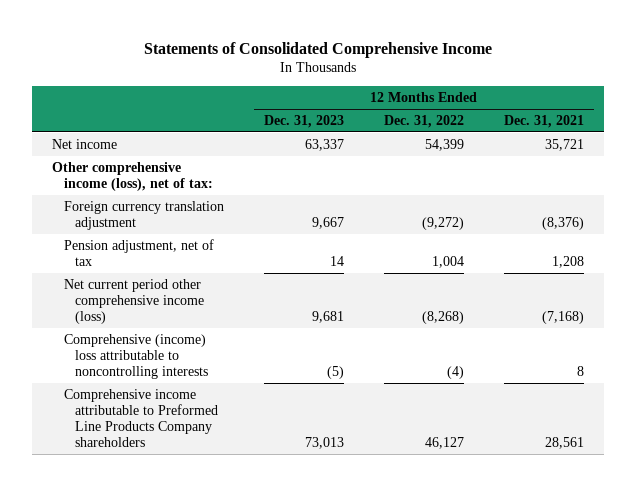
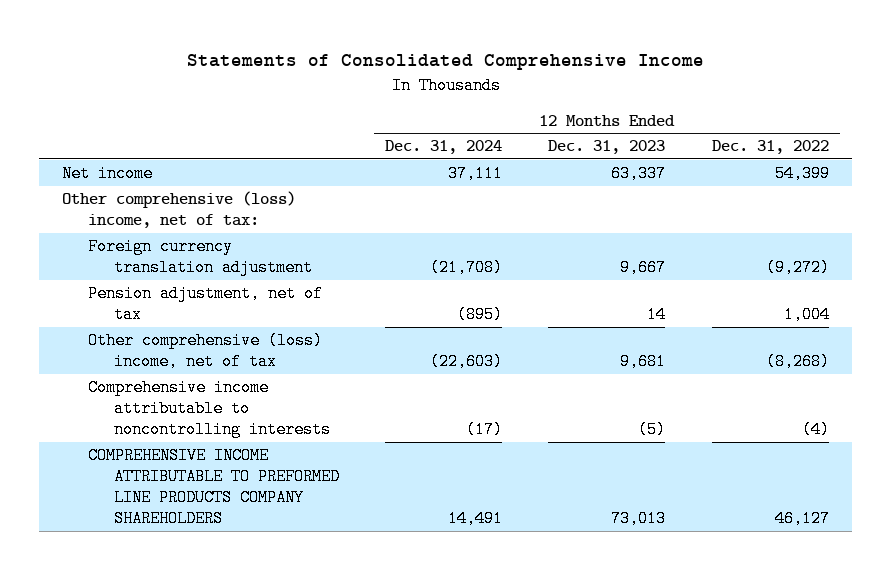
[503,115,584,129] Dec. 31, 2021 -> none
none -> [385,140,503,155] Dec. 31, 2024
[52,161,213,191] Other comprehensive income (loss), net of tax: -> [62,191,297,229] Other comprehensive (loss) income, net of tax:
[63,278,204,324] Net current period other comprehensive income (loss) -> [88,332,324,371] Other comprehensive (loss) income, net of tax
[63,333,208,379] Comprehensive (income) loss attributable to noncontrolling interests -> [88,379,331,439] Comprehensive income attributable to noncontrolling interests
[63,388,218,447] Comprehensive income attributable to Preformed Line Products Company shareholders -> [88,447,340,528] COMPREHENSIVE INCOME ATTRIBUTABLE TO PREFORMED LINE PRODUCTS COMPANY SHAREHOLDERS

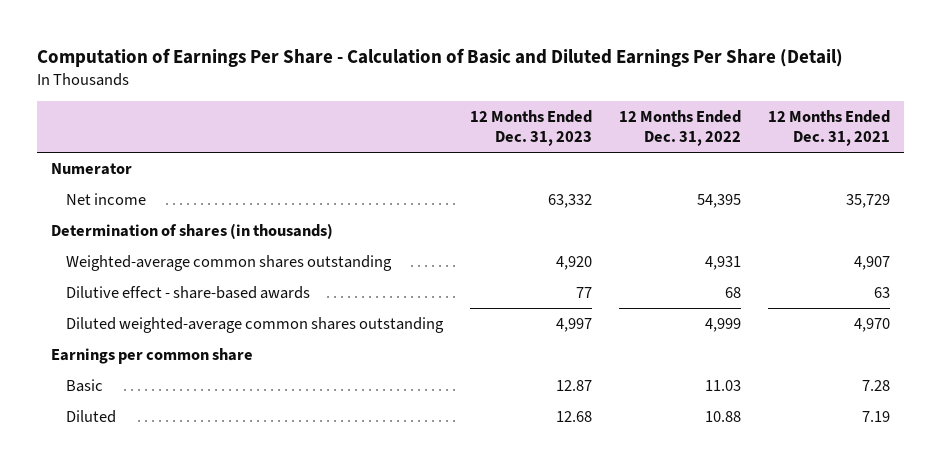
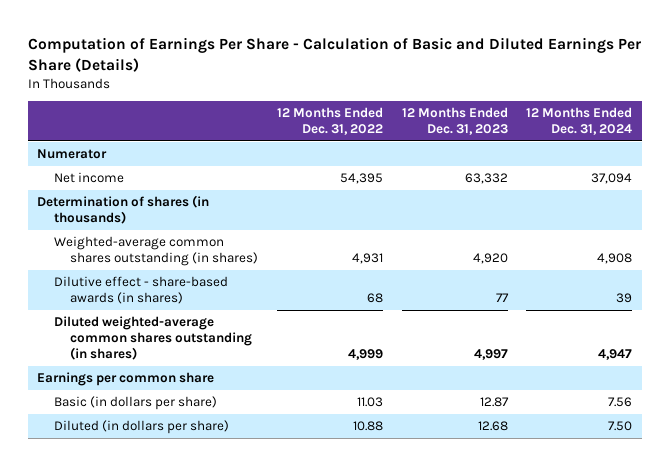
[37,47,844,67] Computation of Earnings Per Share - Calculation of Basic and Diluted Earnings Per Share (Detail) -> [28,36,642,72] Computation of Earnings Per Share - Calculation of Basic and Diluted Earnings Per Share (Details)
[768,110,891,147] 12 Months Ended Dec. 31, 2021 -> none
none -> [526,107,633,136] 12 Months Ended Dec. 31, 2024
[65,254,392,271] Weighted-average common shares outstanding -> [53,236,259,267] Weighted-average common shares outstanding (in shares)
[65,285,310,299] Dilutive effect - share-based awards -> [53,276,228,305] Dilutive effect - share-based awards (in shares)
[65,316,444,333] Diluted weighted-average common shares outstanding -> [53,316,253,361] Diluted weighted-average common shares outstanding (in shares)
[65,378,103,392] Basic -> [53,396,217,411] Basic (in dollars per share)
[65,409,116,423] Diluted -> [53,420,229,435] Diluted (in dollars per share)

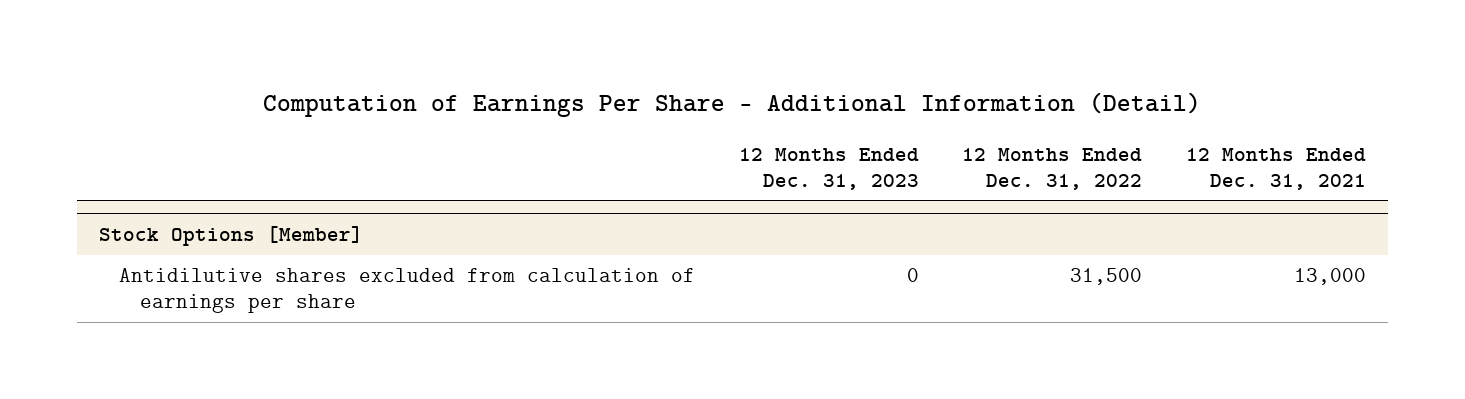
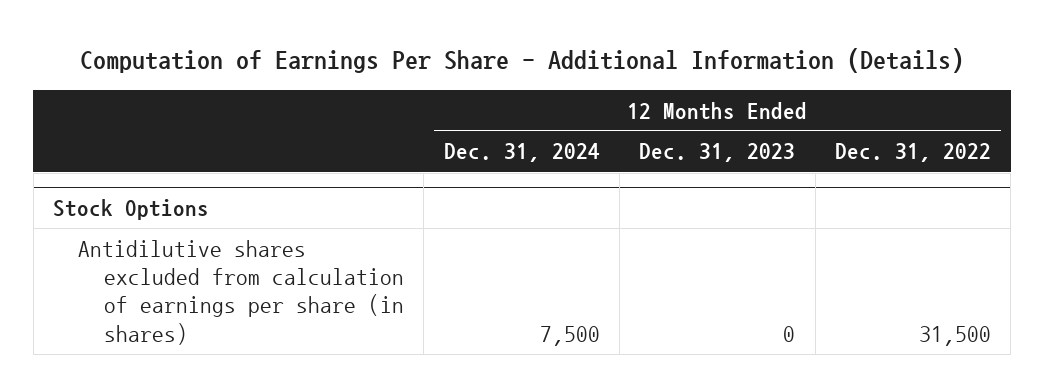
[263,92,1202,118] Computation of Earnings Per Share - Additional Information (Detail) -> [79,47,964,73] Computation of Earnings Per Share - Additional Information (Details)
[1186,147,1367,190] 12 Months Ended Dec. 31, 2021 -> none
none -> [443,143,600,163] Dec. 31, 2024
[98,226,363,247] Stock Options [Member] -> [52,198,209,220] Stock Options
[119,268,696,314] Antidilutive shares excluded from calculation of earnings per share -> [78,239,404,345] Antidilutive shares excluded from calculation of earnings per share (in shares)

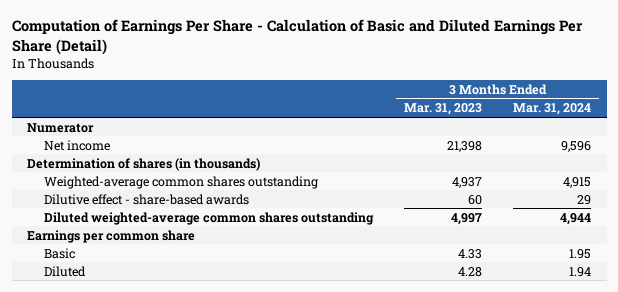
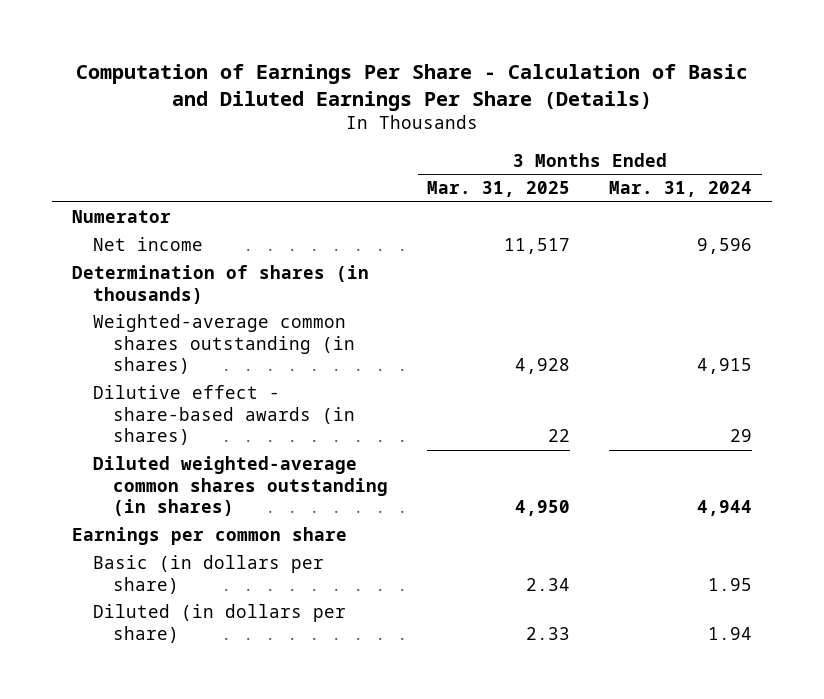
[11,19,583,55] Computation of Earnings Per Share - Calculation of Basic and Diluted Earnings Per Share (Detail) -> [75,64,748,112] Computation of Earnings Per Share - Calculation of Basic and Diluted Earnings Per Share (Details)
[404,103,483,116] Mar. 31, 2023 -> none
none -> [427,181,571,198] Mar. 31, 2025
[44,175,319,189] Weighted-average common shares outstanding -> [92,314,356,375] Weighted-average common shares outstanding (in shares)
[44,193,250,205] Dilutive effect - share-based awards -> [92,385,356,446] Dilutive effect - share-based awards (in shares)
[44,211,375,225] Diluted weighted-average common shares outstanding -> [92,456,389,517] Diluted weighted-average common shares outstanding (in shares)
[44,247,76,259] Basic -> [92,555,324,594] Basic (in dollars per share)
[44,265,87,277] Diluted -> [92,604,346,643] Diluted (in dollars per share)

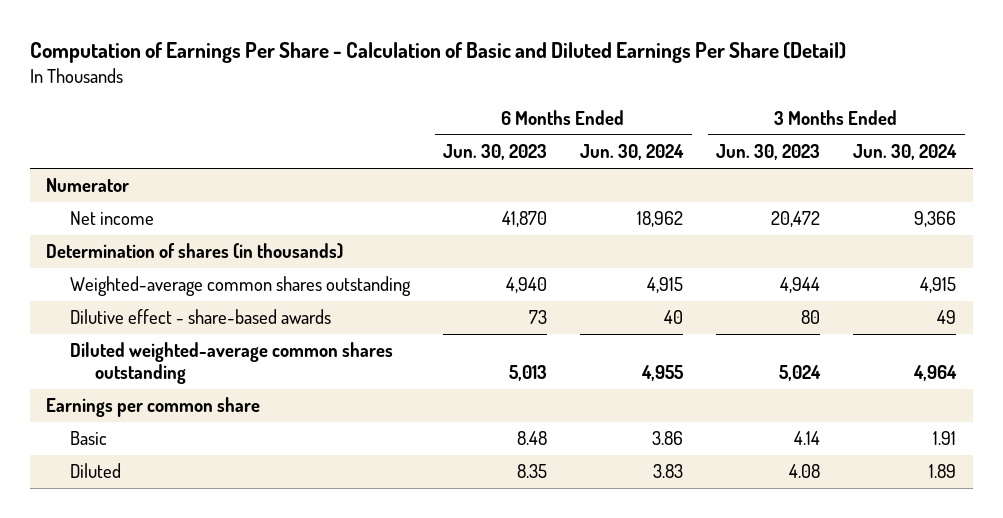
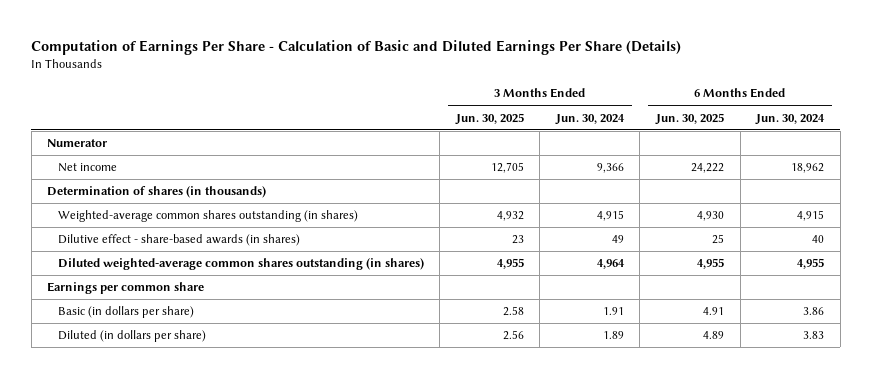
[29,42,846,64] Computation of Earnings Per Share - Calculation of Basic and Diluted Earnings Per Share (Detail) -> [31,39,682,55] Computation of Earnings Per Share - Calculation of Basic and Diluted Earnings Per Share (Details)
[443,144,548,161] Jun. 30, 2023 -> none
[716,144,821,161] Jun. 30, 2023 -> none
none -> [454,112,524,125] Jun. 30, 2025
none -> [655,112,725,125] Jun. 30, 2025
[70,276,412,297] Weighted-average common shares outstanding -> [57,210,358,223] Weighted-average common shares outstanding (in shares)
[70,309,332,325] Dilutive effect - share-based awards -> [57,234,300,247] Dilutive effect - share-based awards (in shares)
[70,342,394,385] Diluted weighted-average common shares outstanding -> [57,258,424,271] Diluted weighted-average common shares outstanding (in shares)
[70,431,108,446] Basic -> [57,306,194,319] Basic (in dollars per share)
[70,463,122,479] Diluted -> [57,330,206,343] Diluted (in dollars per share)

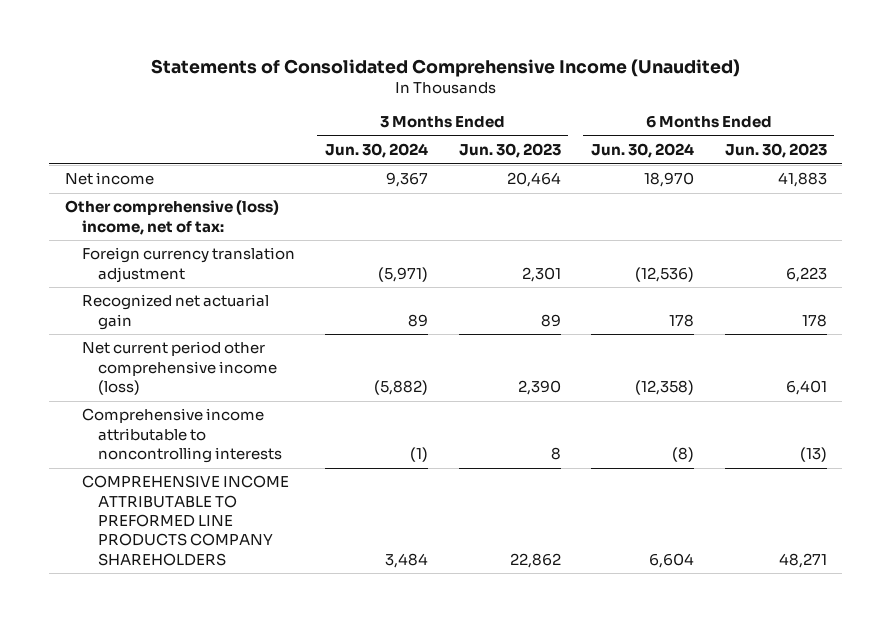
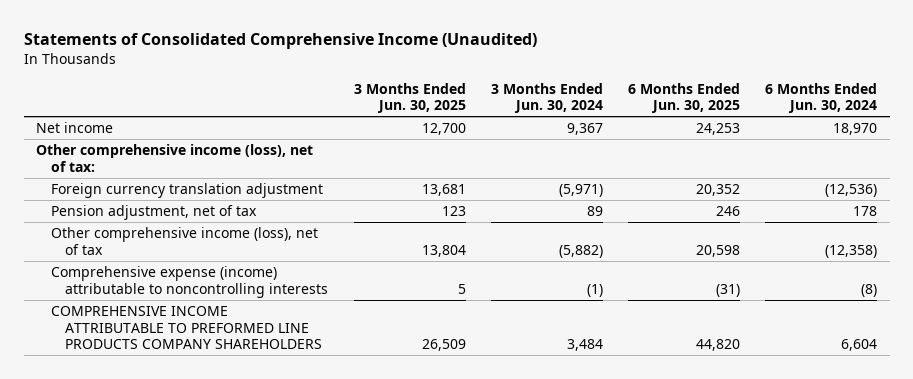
[458,143,561,159] Jun. 30, 2023 -> none
[724,143,827,159] Jun. 30, 2023 -> none
none -> [353,82,466,114] 3 Months Ended Jun. 30, 2025
none -> [627,82,740,114] 6 Months Ended Jun. 30, 2025
[64,200,279,235] Other comprehensive (loss) income, net of tax: -> [36,143,314,172] Other comprehensive income (loss), net of tax:
[81,294,269,330] Recognized net actuarial gain -> [50,204,257,220] Pension adjustment, net of tax
[81,341,278,396] Net current period other comprehensive income (loss) -> [50,226,318,255] Other comprehensive income (loss), net of tax
[81,408,283,464] Comprehensive income attributable to noncontrolling interests -> [50,265,329,298] Comprehensive expense (income) attributable to noncontrolling interests

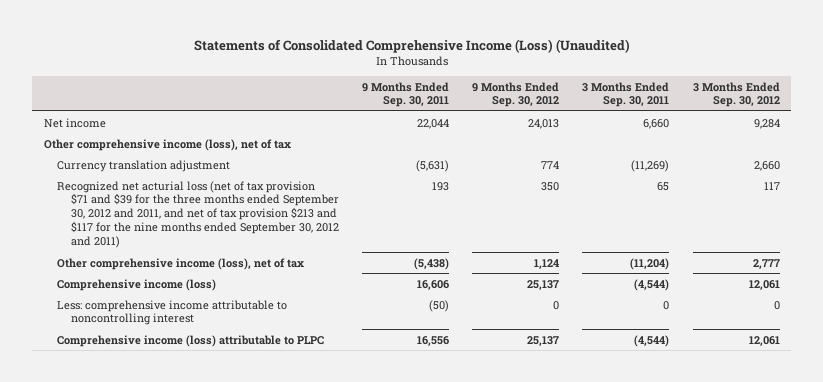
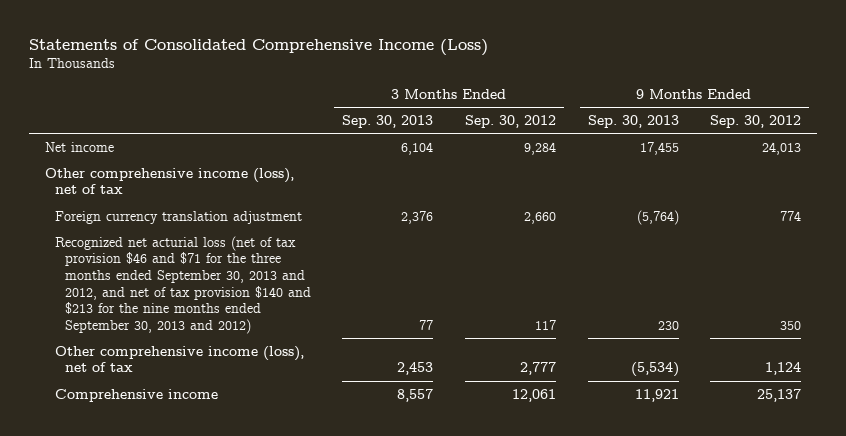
[193,38,630,53] Statements of Consolidated Comprehensive Income (Loss) (Unaudited) -> [28,38,488,56] Statements of Consolidated Comprehensive Income (Loss)
[361,81,449,108] 9 Months Ended Sep. 30, 2011 -> none
[582,81,670,108] 3 Months Ended Sep. 30, 2011 -> none
none -> [342,114,434,128] Sep. 30, 2013
none -> [587,114,679,128] Sep. 30, 2013
[57,159,231,172] Currency translation adjustment -> [54,210,302,224] Foreign currency translation adjustment
[57,180,339,248] Recognized net acturial loss (net of tax provision $71 and $39 for the three months ended September 30, 2012 and 2011, and net of tax provision $213 and $117 for the nine months ended September 30, 2012 and 2011) -> [54,235,311,335] Recognized net acturial loss (net of tax provision $46 and $71 for the three months ended September 30, 2013 and 2012, and net of tax provision $140 and $213 for the nine months ended September 30, 2013 and 2012)
[57,278,217,291] Comprehensive income (loss) -> none
[57,299,288,326] Less: comprehensive income attributable to noncontrolling interest -> none
[57,334,325,347] Comprehensive income (loss) attributable to PLPC -> [54,388,218,402] Comprehensive income

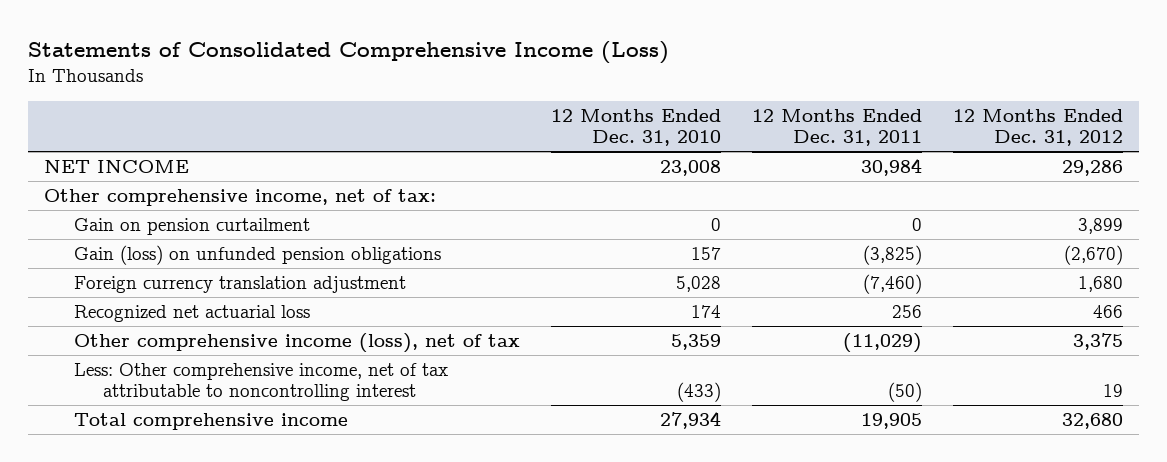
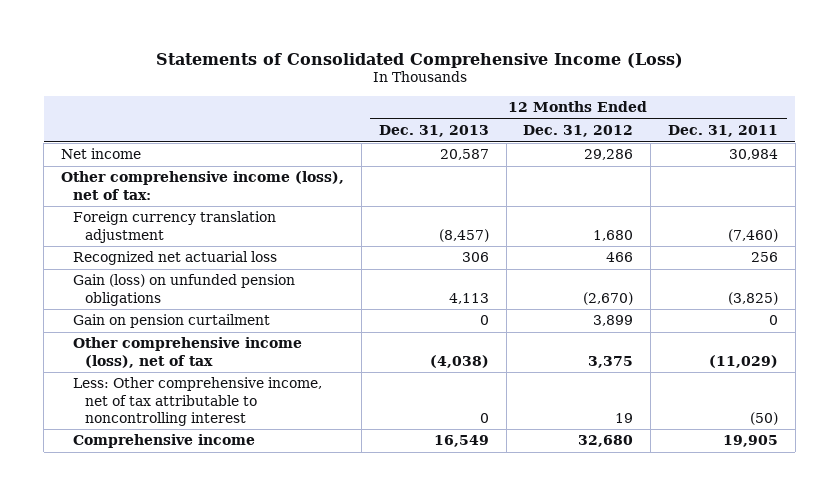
[550,108,721,147] 12 Months Ended Dec. 31, 2010 -> none
none -> [378,125,489,138] Dec. 31, 2013
[44,159,190,173] NET INCOME -> [61,148,142,160] Net income
[44,188,437,206] Other comprehensive income, net of tax: -> [61,171,345,200] Other comprehensive income (loss), net of tax:
[73,244,441,265] Gain (loss) on unfunded pension obligations -> [72,274,295,306] Gain (loss) on unfunded pension obligations
[73,217,310,235] Gain on pension curtailment -> [72,314,270,329] Gain on pension curtailment
[73,412,348,430] Total comprehensive income -> [72,434,255,449] Comprehensive income

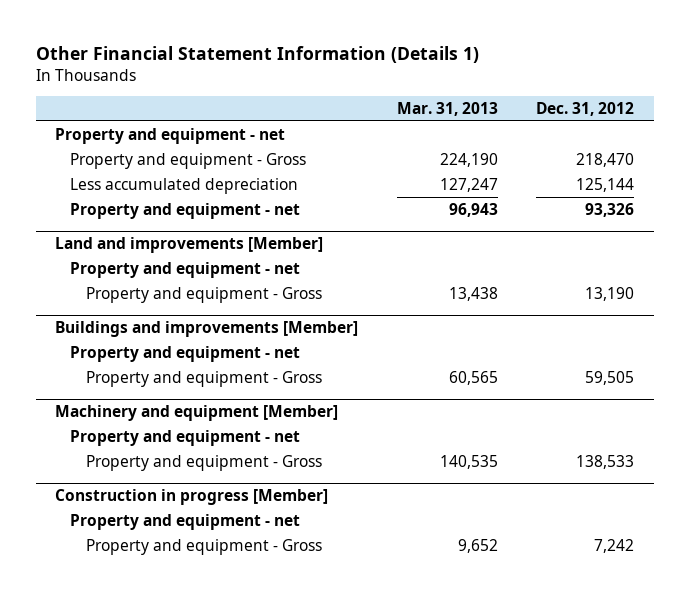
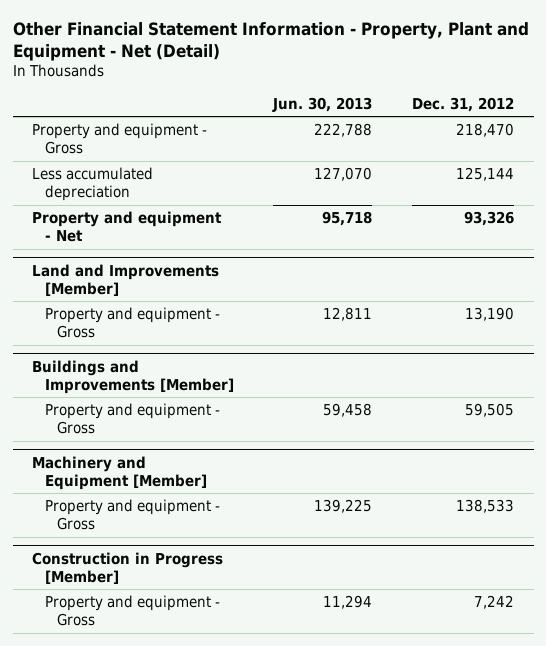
[35,45,479,63] Other Financial Statement Information (Details 1) -> [12,21,529,61] Other Financial Statement Information - Property, Plant and Equipment - Net (Detail)
[396,101,498,116] Mar. 31, 2013 -> none
none -> [272,96,373,112] Jun. 30, 2013
[55,127,286,144] Property and equipment - net -> none
[70,261,301,278] Property and equipment - net -> none
[70,202,301,219] Property and equipment - net -> [32,211,223,242] Property and equipment - Net
[55,237,324,254] Land and improvements [Member] -> [32,263,220,296] Land and Improvements [Member]
[70,345,301,362] Property and equipment - net -> none
[55,321,359,338] Buildings and improvements [Member] -> [32,359,234,394] Buildings and Improvements [Member]
[70,429,301,446] Property and equipment - net -> none
[55,405,339,422] Machinery and equipment [Member] -> [32,455,207,490] Machinery and Equipment [Member]
[70,513,301,530] Property and equipment - net -> none
[55,489,329,506] Construction in progress [Member] -> [32,551,224,584] Construction in Progress [Member]

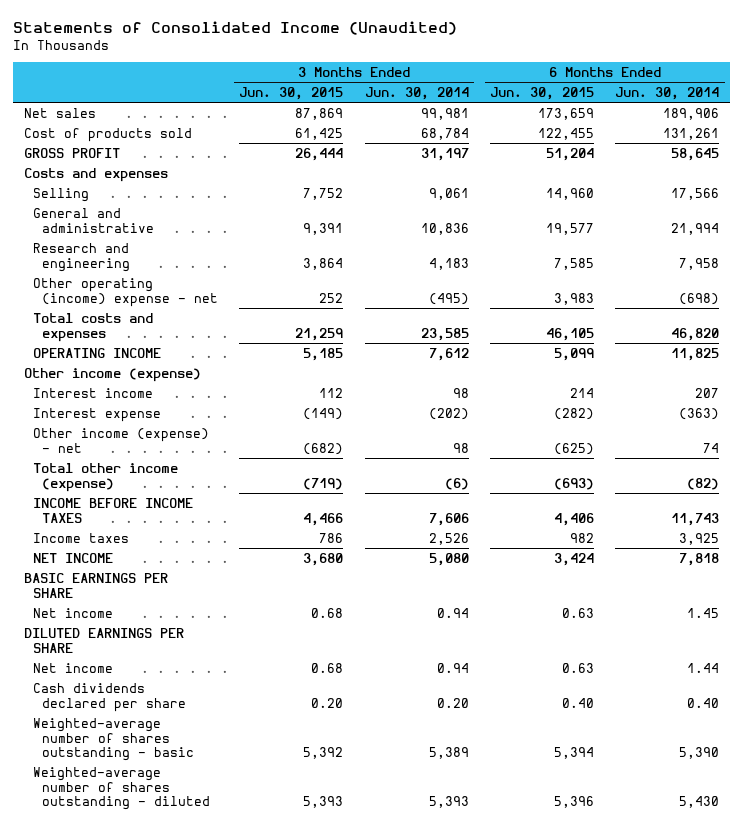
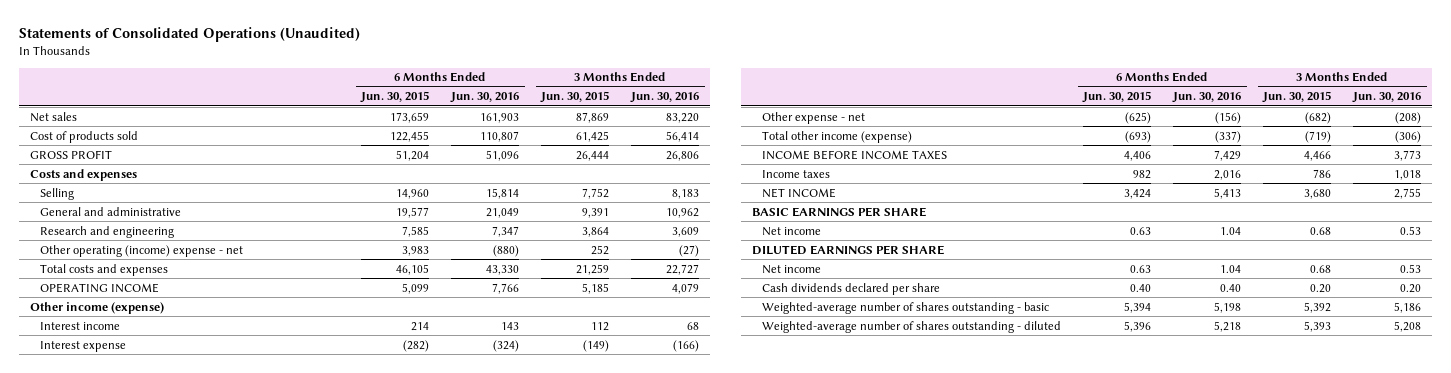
[12,20,457,35] Statements of Consolidated Income (Unaudited) -> [19,27,361,43] Statements of Consolidated Operations (Unaudited)
[364,86,469,100] Jun. 30, 2014 -> none
[615,86,720,100] Jun. 30, 2014 -> none
none -> [450,92,520,104] Jun. 30, 2016
none -> [630,92,700,104] Jun. 30, 2016
[32,427,209,453] Other income (expense) - net -> [762,111,866,124] Other expense - net

